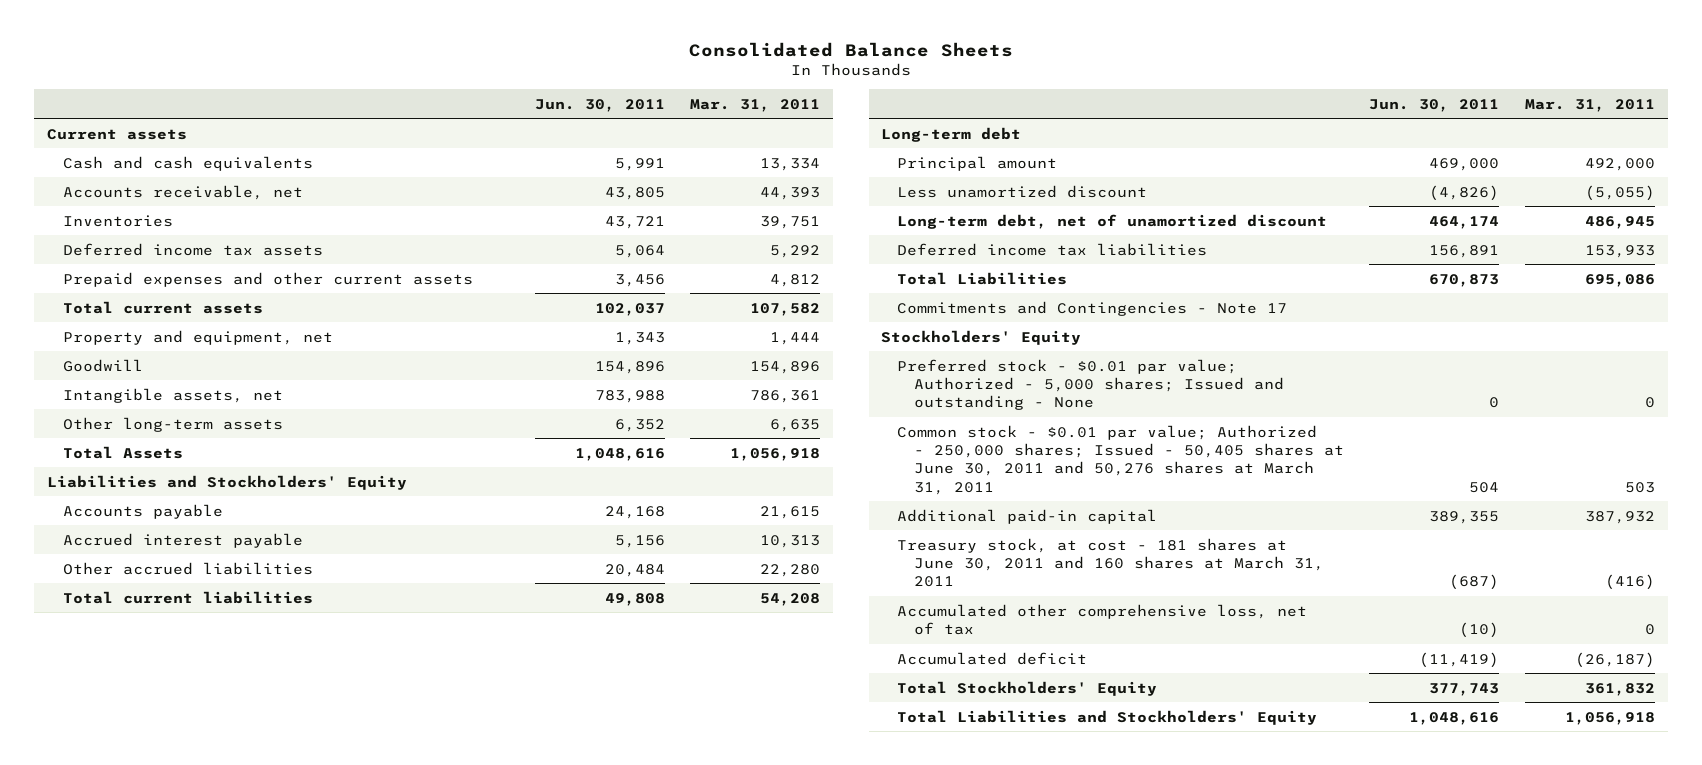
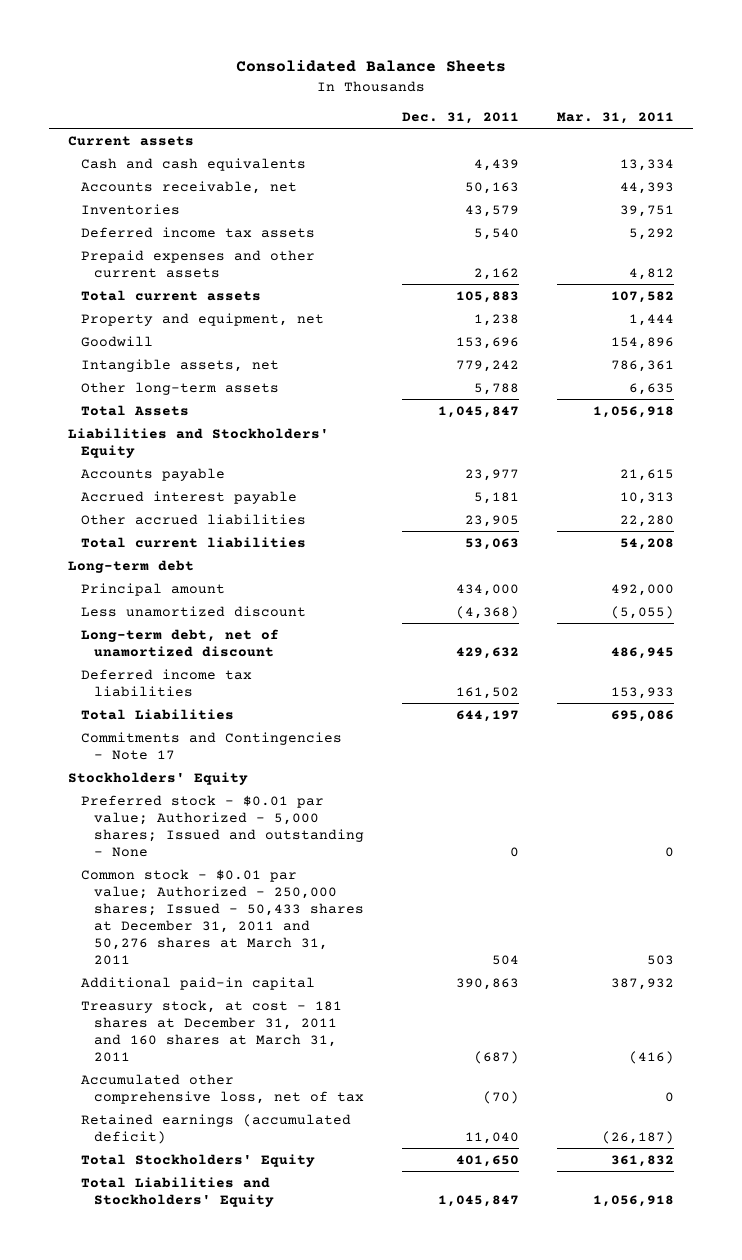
[534,98,665,112] Jun. 30, 2011 -> none
none -> [402,111,520,124] Dec. 31, 2011
[897,424,1344,495] Common stock - $0.01 par value; Authorized - 250,000 shares; Issued - 50,405 shares at June 30, 2011 and 50,276 shares at March 31, 2011 -> [80,868,365,965] Common stock - $0.01 par value; Authorized - 250,000 shares; Issued - 50,433 shares at December 31, 2011 and 50,276 shares at March 31, 2011
[897,537,1324,588] Treasury stock, at cost - 181 shares at June 30, 2011 and 160 shares at March 31, 2011 -> [80,999,342,1062] Treasury stock, at cost - 181 shares at December 31, 2011 and 160 shares at March 31, 2011
[897,651,1088,665] Accumulated deficit -> [80,1113,351,1144] Retained earnings (accumulated deficit)

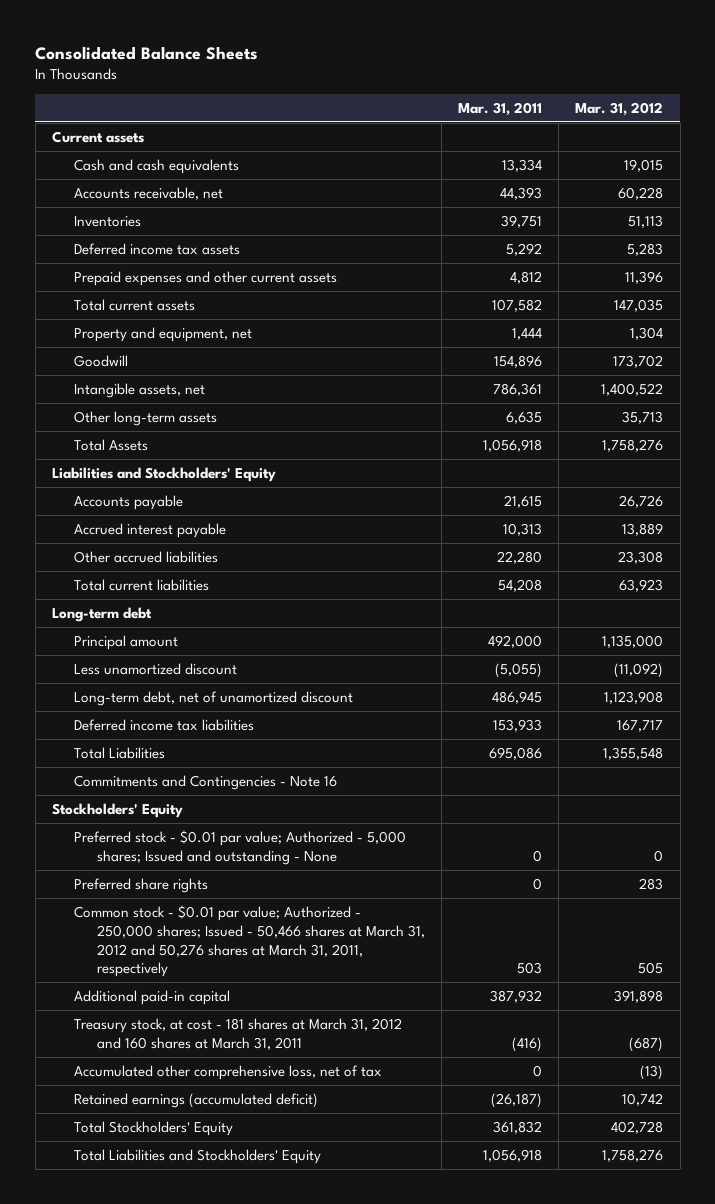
[402,111,520,124] Dec. 31, 2011 -> none
none -> [575,102,664,117] Mar. 31, 2012
[80,731,342,760] Commitments and Contingencies - Note 17 -> [74,774,338,790] Commitments and Contingencies - Note 16
none -> [74,877,209,893] Preferred share rights
[80,868,365,965] Common stock - $0.01 par value; Authorized - 250,000 shares; Issued - 50,433 shares at December 31, 2011 and 50,276 shares at March 31, 2011 -> [74,904,425,978] Common stock - $0.01 par value; Authorized - 250,000 shares; Issued - 50,466 shares at March 31, 2012 and 50,276 shares at March 31, 2011, respectively
[80,999,342,1062] Treasury stock, at cost - 181 shares at December 31, 2011 and 160 shares at March 31, 2011 -> [74,1017,403,1050] Treasury stock, at cost - 181 shares at March 31, 2012 and 160 shares at March 31, 2011

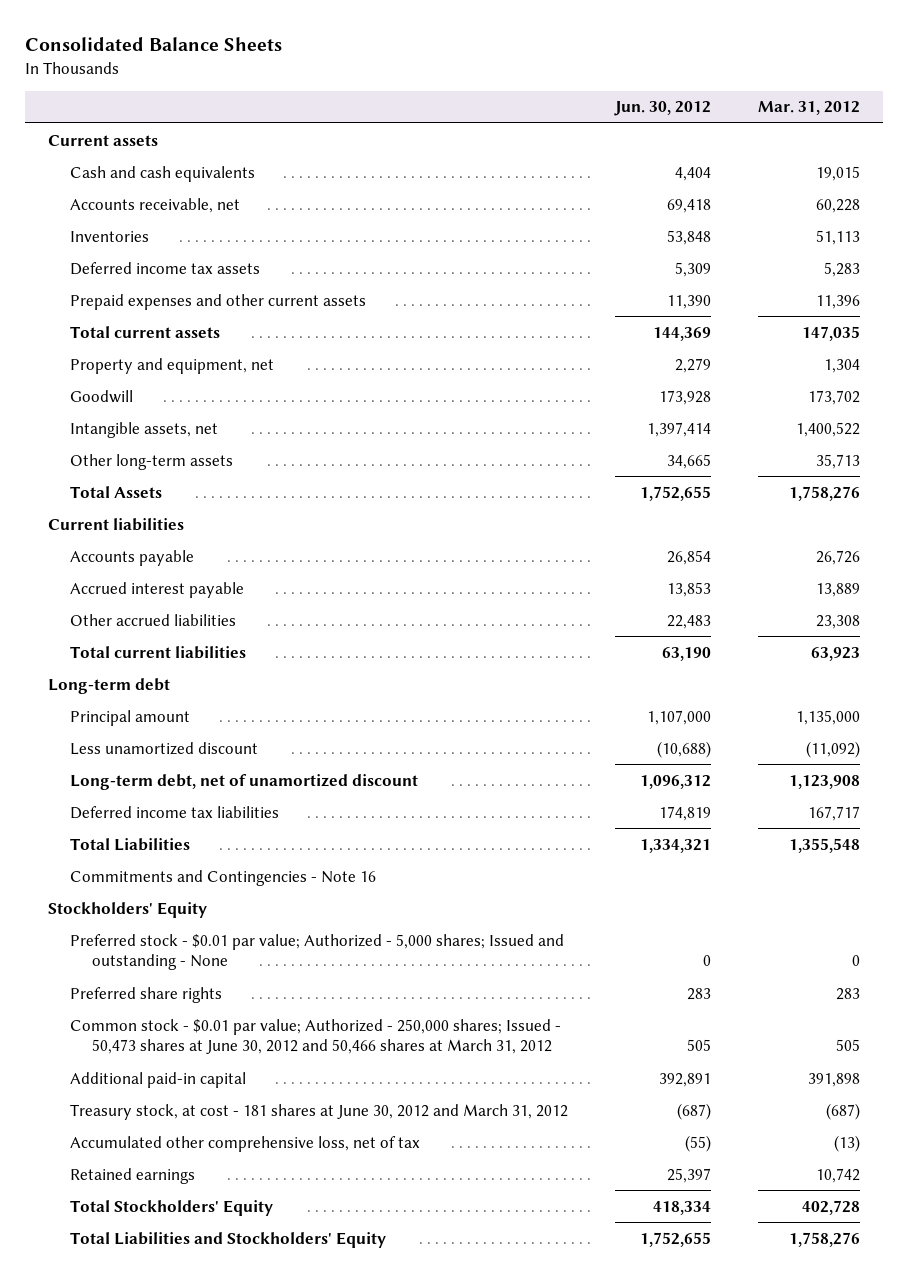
[458,102,543,117] Mar. 31, 2011 -> none
none -> [613,101,711,117] Jun. 30, 2012
[51,466,276,482] Liabilities and Stockholders' Equity -> none
none -> [48,517,185,531] Current liabilities
[74,904,425,978] Common stock - $0.01 par value; Authorized - 250,000 shares; Issued - 50,466 shares at March 31, 2012 and 50,276 shares at March 31, 2011, respectively -> [69,1018,561,1055] Common stock - $0.01 par value; Authorized - 250,000 shares; Issued - 50,473 shares at June 30, 2012 and 50,466 shares at March 31, 2012
[74,1017,403,1050] Treasury stock, at cost - 181 shares at March 31, 2012 and 160 shares at March 31, 2011 -> [69,1103,568,1120] Treasury stock, at cost - 181 shares at June 30, 2012 and March 31, 2012
[74,1092,319,1108] Retained earnings (accumulated deficit) -> [69,1167,195,1184] Retained earnings

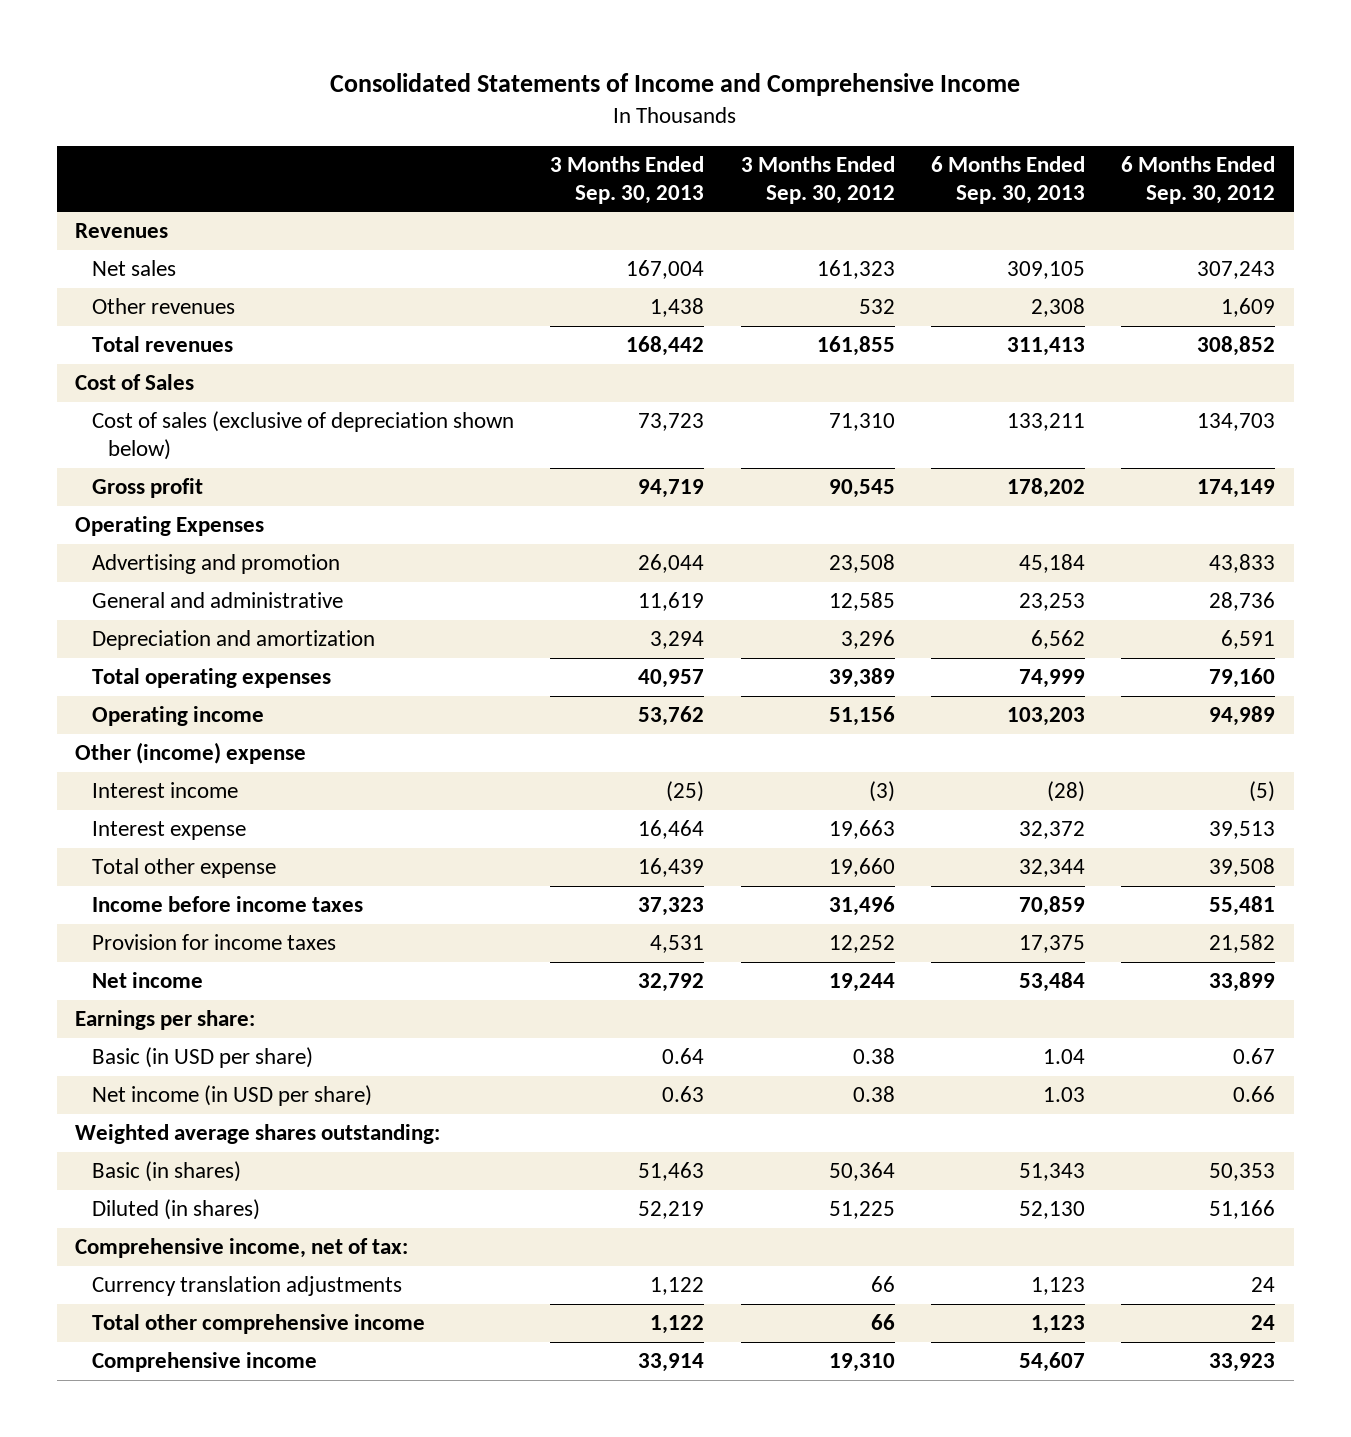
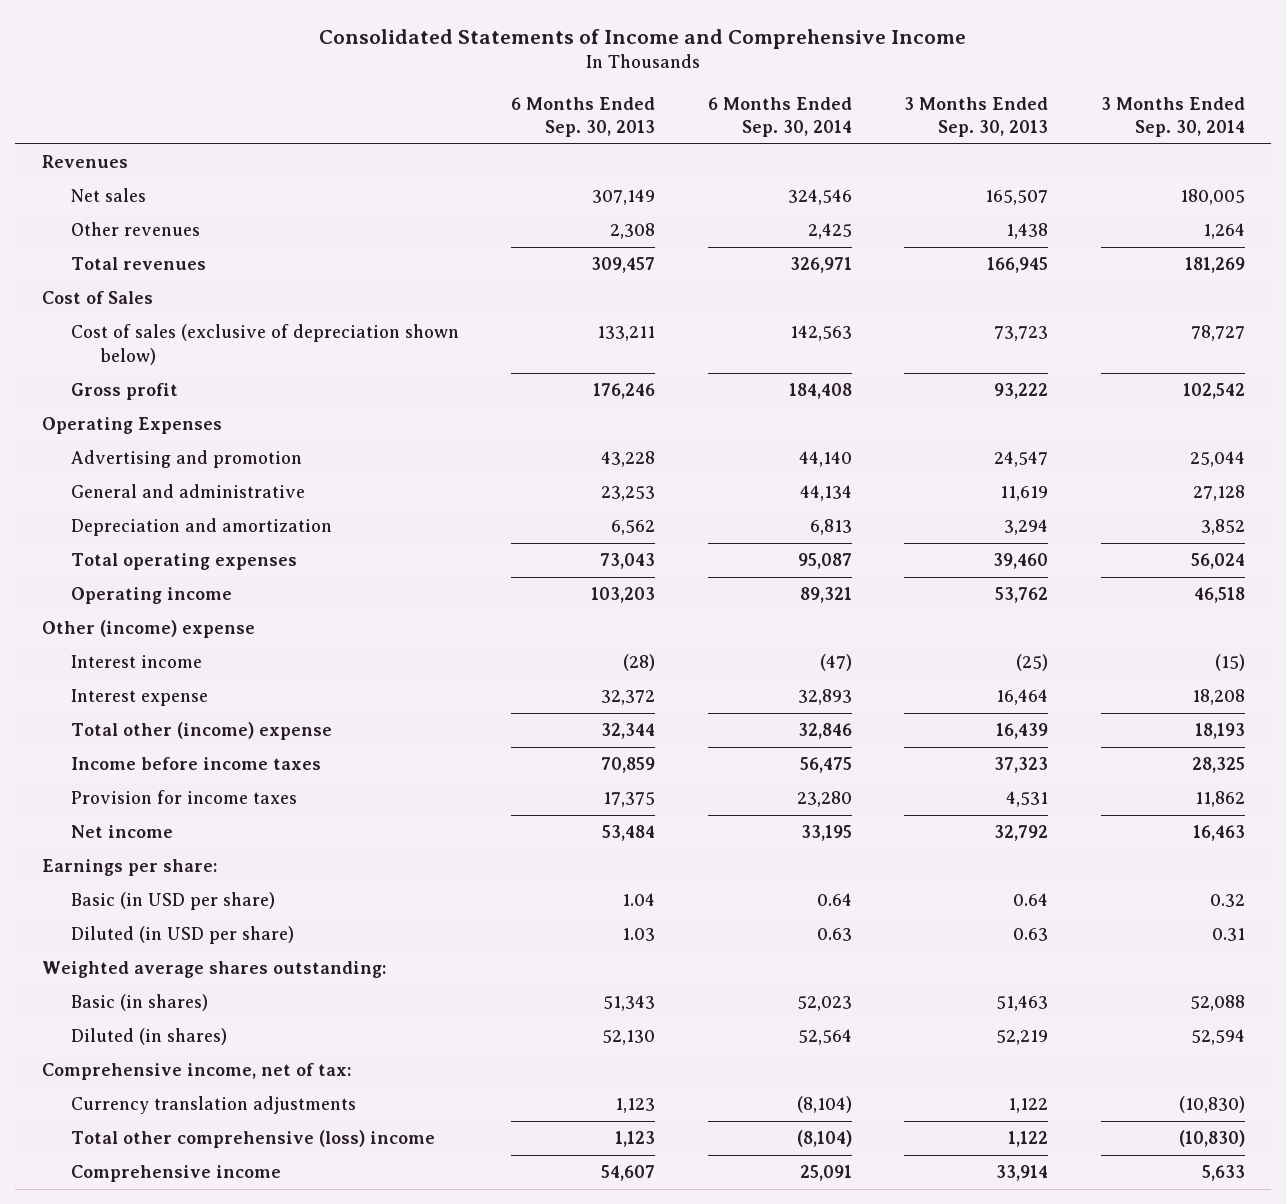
[740,155,895,204] 3 Months Ended Sep. 30, 2012 -> none
[1121,155,1276,204] 6 Months Ended Sep. 30, 2012 -> none
none -> [707,96,852,138] 6 Months Ended Sep. 30, 2014
none -> [1100,96,1245,138] 3 Months Ended Sep. 30, 2014
[626,260,705,280] 167,004 -> [985,190,1049,206] 165,507
[1007,261,1086,280] 309,105 -> [592,189,656,206] 307,149
[626,336,705,357] 168,442 -> [987,257,1049,274] 166,945
[1007,337,1086,357] 311,413 -> [591,257,656,274] 309,457
[638,479,705,499] 94,719 -> [994,383,1049,400] 93,222
[1007,478,1086,499] 178,202 -> [593,383,656,400] 176,246
[638,554,705,574] 26,044 -> [994,451,1049,468] 24,547
[1019,554,1086,574] 45,184 -> [601,451,656,468] 43,228
[638,669,705,689] 40,957 -> [993,553,1049,570] 39,460
[1019,669,1086,689] 74,999 -> [600,553,656,570] 73,043
[91,858,276,879] Total other expense -> [70,722,332,741] Total other (income) expense
[91,1085,372,1107] Net income (in USD per share) -> [70,926,294,945] Diluted (in USD per share)
[91,1314,425,1335] Total other comprehensive income -> [70,1130,435,1149] Total other comprehensive (loss) income

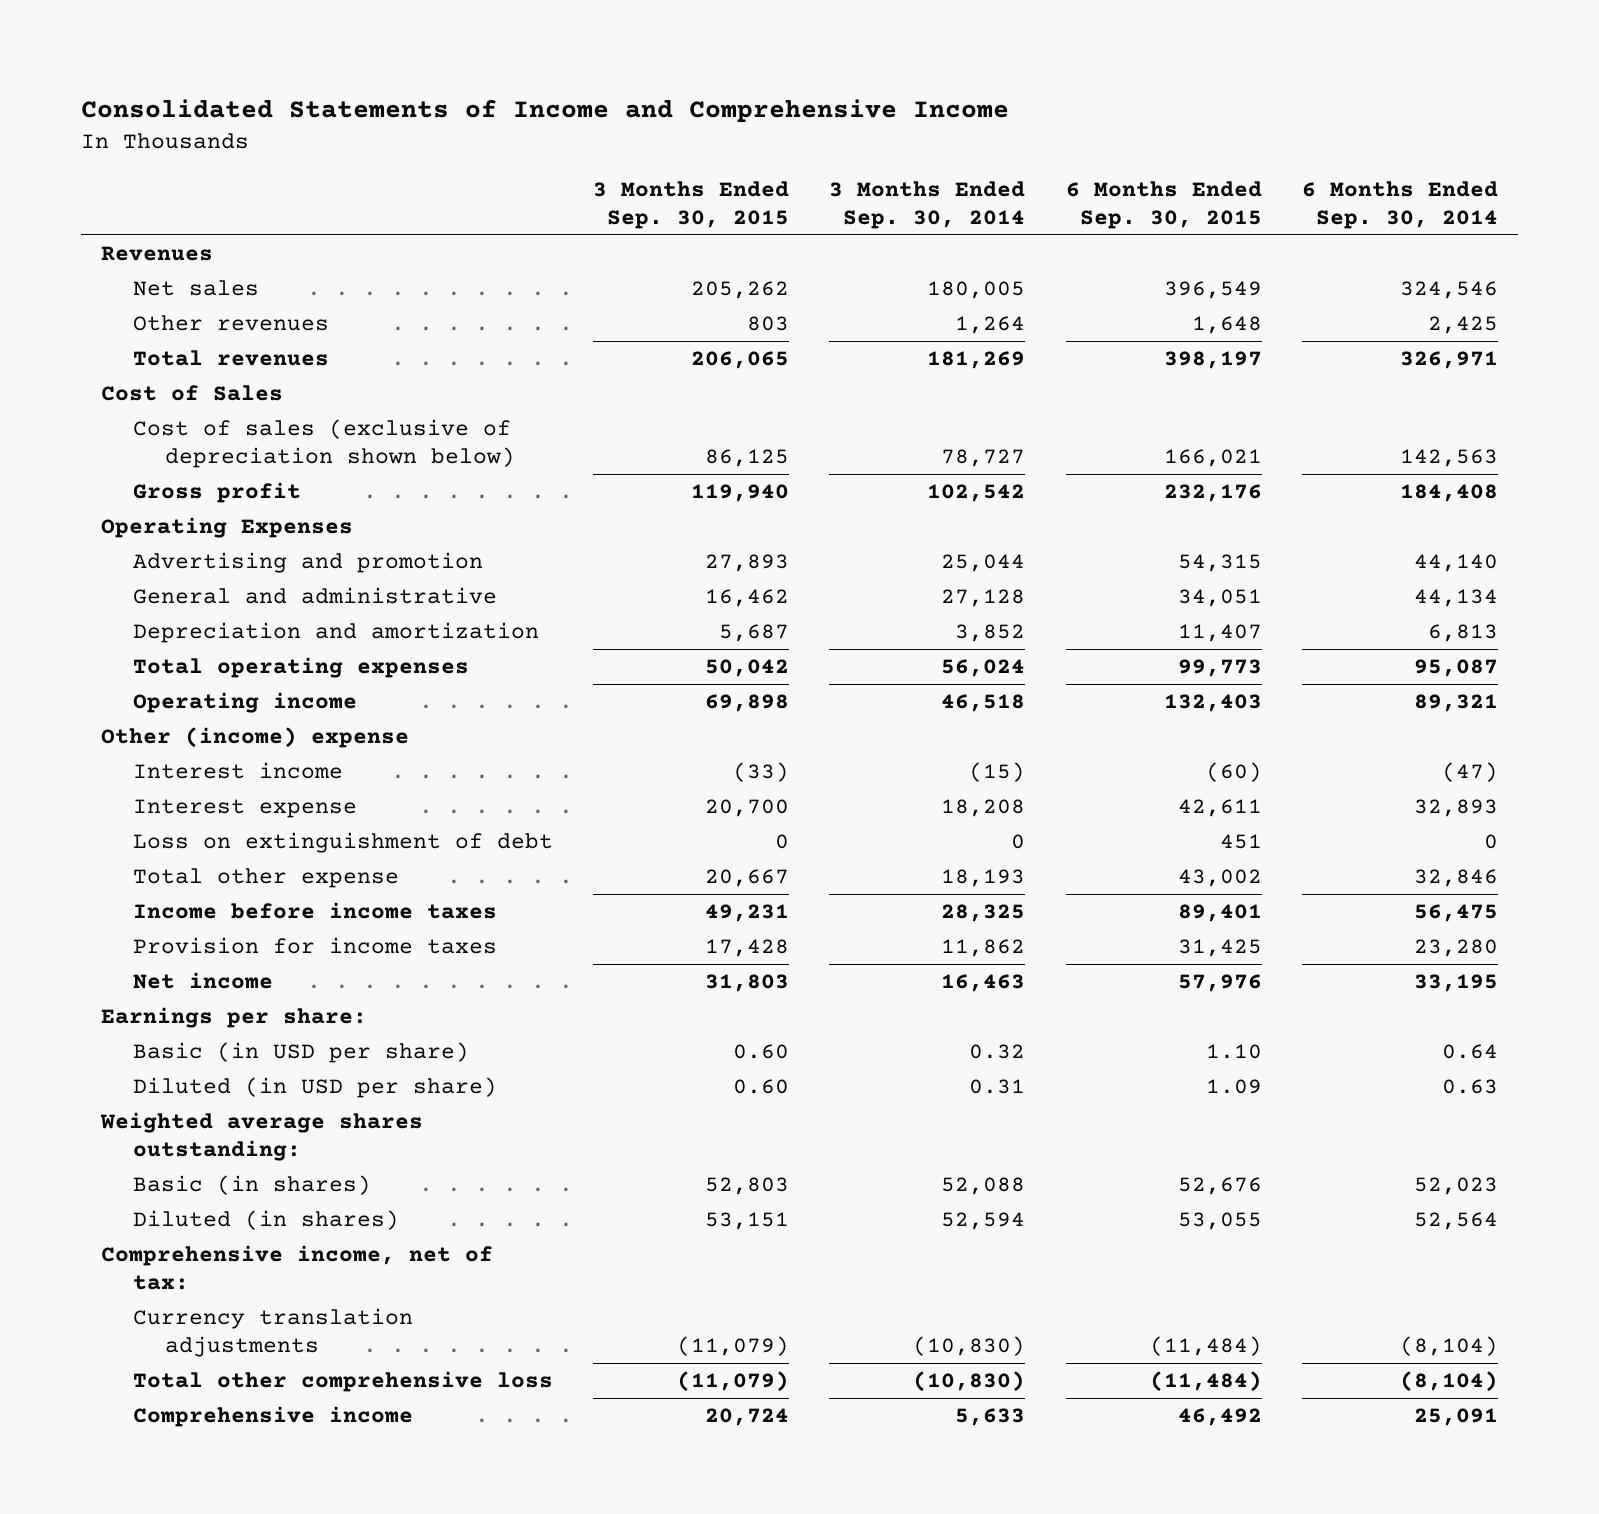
[511,96,656,138] 6 Months Ended Sep. 30, 2013 -> none
[904,96,1049,138] 3 Months Ended Sep. 30, 2013 -> none
none -> [593,180,790,229] 3 Months Ended Sep. 30, 2015
none -> [1065,180,1262,229] 6 Months Ended Sep. 30, 2015
none -> [133,832,554,854] Loss on extinguishment of debt
[70,722,332,741] Total other (income) expense -> [133,868,400,889] Total other expense
[70,1130,435,1149] Total other comprehensive (loss) income -> [133,1371,554,1393] Total other comprehensive loss

